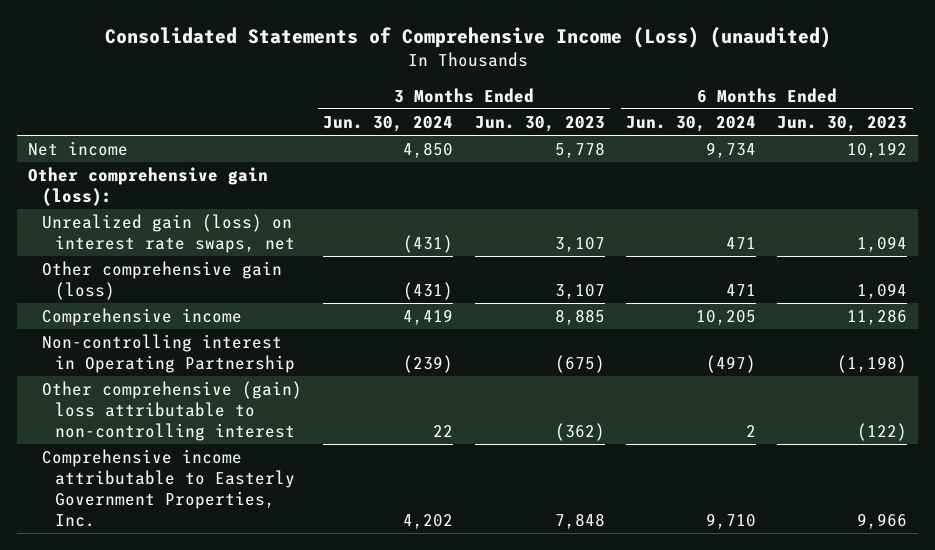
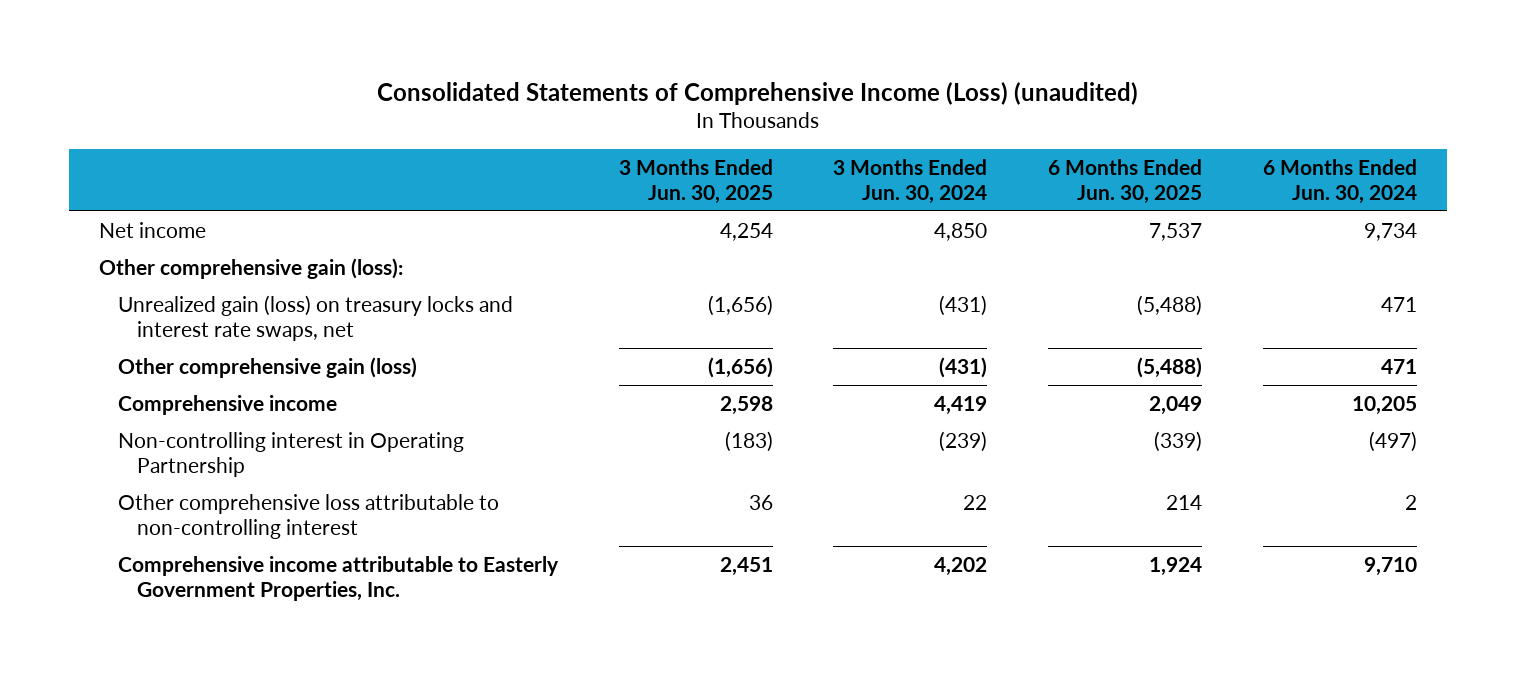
[474,115,605,132] Jun. 30, 2023 -> none
[777,115,908,132] Jun. 30, 2023 -> none
none -> [618,159,773,204] 3 Months Ended Jun. 30, 2025
none -> [1048,159,1203,204] 6 Months Ended Jun. 30, 2025
[41,213,296,253] Unrealized gain (loss) on interest rate swaps, net -> [118,295,514,341] Unrealized gain (loss) on treasury locks and interest rate swaps, net
[41,380,302,441] Other comprehensive (gain) loss attributable to non-controlling interest -> [118,494,500,539] Other comprehensive loss attributable to non-controlling interest

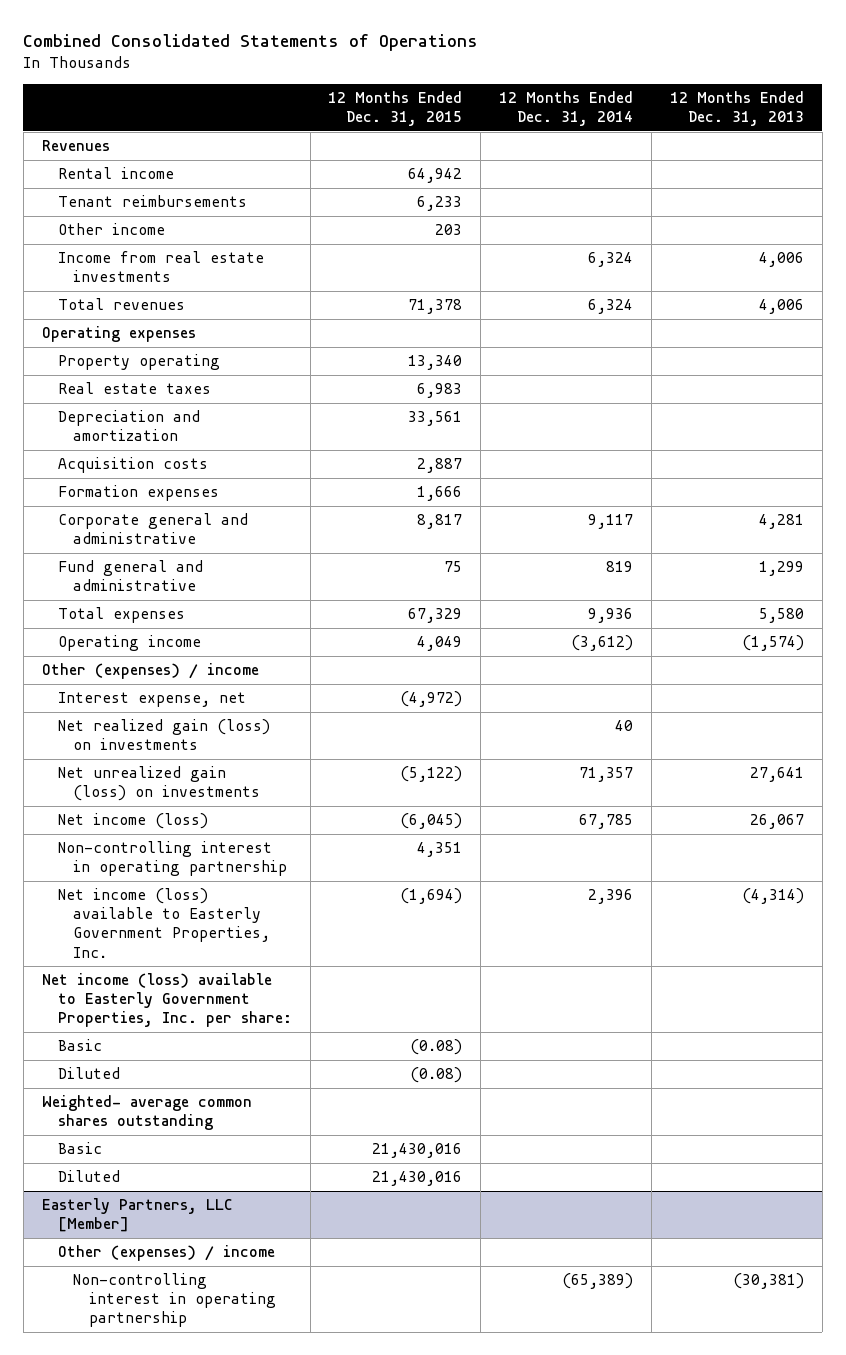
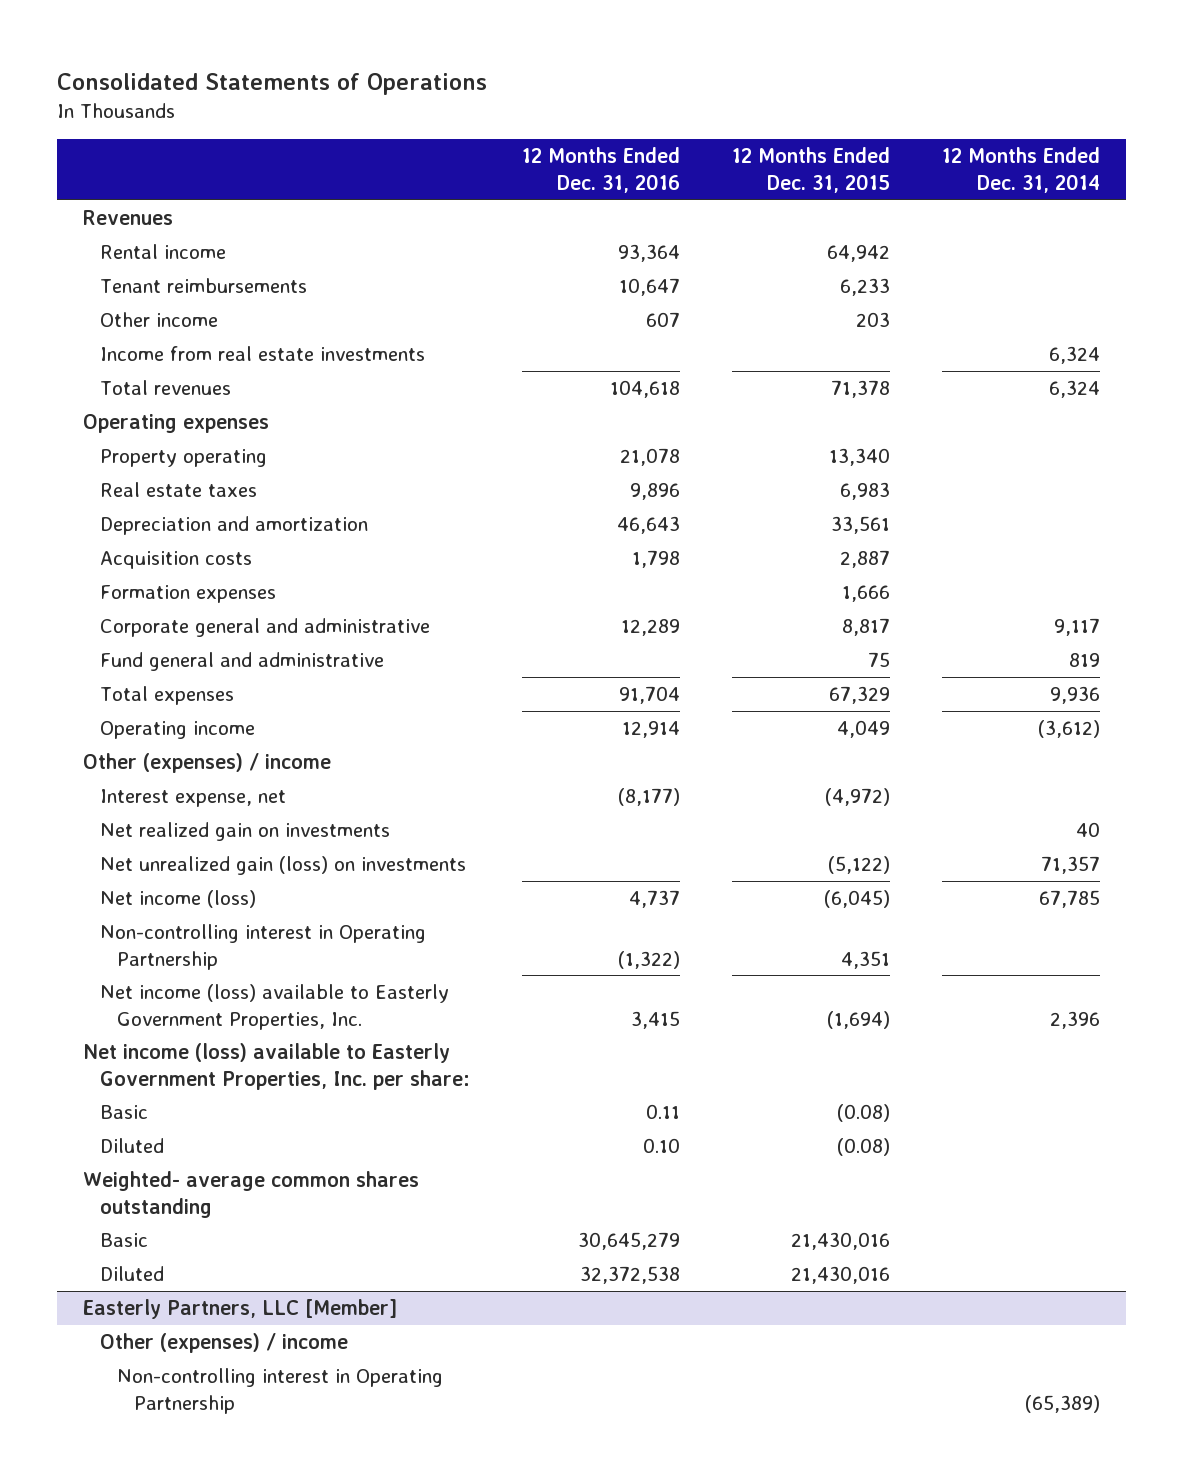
[23,34,479,52] Combined Consolidated Statements of Operations -> [57,72,488,95] Consolidated Statements of Operations
[669,90,804,126] 12 Months Ended Dec. 31, 2013 -> none
none -> [522,147,681,193] 12 Months Ended Dec. 31, 2016
[57,719,270,751] Net realized gain (loss) on investments -> [100,822,391,842] Net realized gain on investments
[57,841,288,877] Non-controlling interest in operating partnership -> [100,924,427,970] Non-controlling interest in Operating Partnership
[73,1273,277,1328] Non-controlling interest in operating partnership -> [116,1368,443,1414] Non-controlling interest in Operating Partnership

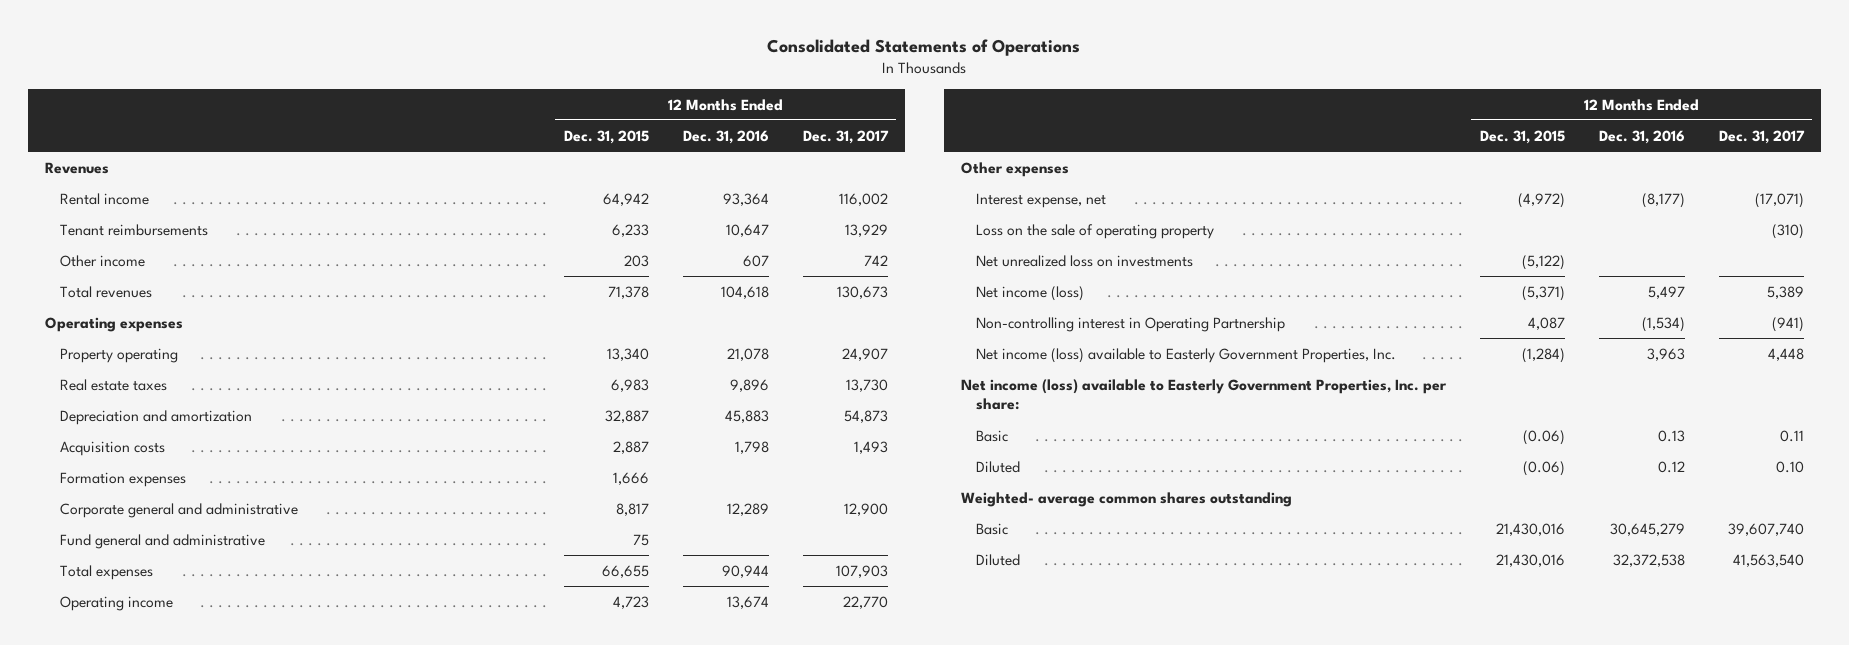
[942,147,1101,193] 12 Months Ended Dec. 31, 2014 -> none
none -> [802,129,889,144] Dec. 31, 2017
[100,346,426,362] Income from real estate investments -> none
[617,516,681,535] 46,643 -> [724,409,769,423] 45,883
[831,516,891,535] 33,561 -> [604,409,649,423] 32,887
[619,686,681,705] 91,704 -> [721,564,769,578] 90,944
[829,686,891,705] 67,329 -> [601,564,649,578] 66,655
[622,721,681,739] 12,914 -> [726,595,769,609] 13,674
[837,720,891,739] 4,049 -> [612,595,649,609] 4,723
[83,753,332,774] Other (expenses) / income -> [960,161,1069,177] Other expenses
[100,822,391,842] Net realized gain on investments -> none
none -> [976,223,1215,239] Loss on the sale of operating property
[100,856,467,876] Net unrealized gain (loss) on investments -> [976,254,1194,267] Net unrealized loss on investments
[629,890,681,909] 4,737 -> [1647,285,1685,299] 5,497
[824,890,891,909] (6,045) -> [1521,285,1565,301] (5,371)
[618,950,681,969] (1,322) -> [1641,316,1685,332] (1,534)
[841,950,891,969] 4,351 -> [1527,316,1565,330] 4,087
[631,1010,681,1029] 3,415 -> [1646,347,1685,361] 3,963
[827,1010,891,1029] (1,694) -> [1521,347,1565,363] (1,284)
[646,1104,681,1120] 0.11 -> [1657,429,1685,442] 0.13
[837,1104,891,1123] (0.08) -> [1522,429,1565,445] (0.06)
[643,1138,681,1154] 0.10 -> [1657,460,1685,473] 0.12
[837,1138,891,1157] (0.08) -> [1522,460,1565,476] (0.06)
[83,1299,398,1320] Easterly Partners, LLC [Member] -> none
[100,1333,349,1354] Other (expenses) / income -> none
[116,1368,443,1414] Non-controlling interest in Operating Partnership -> none

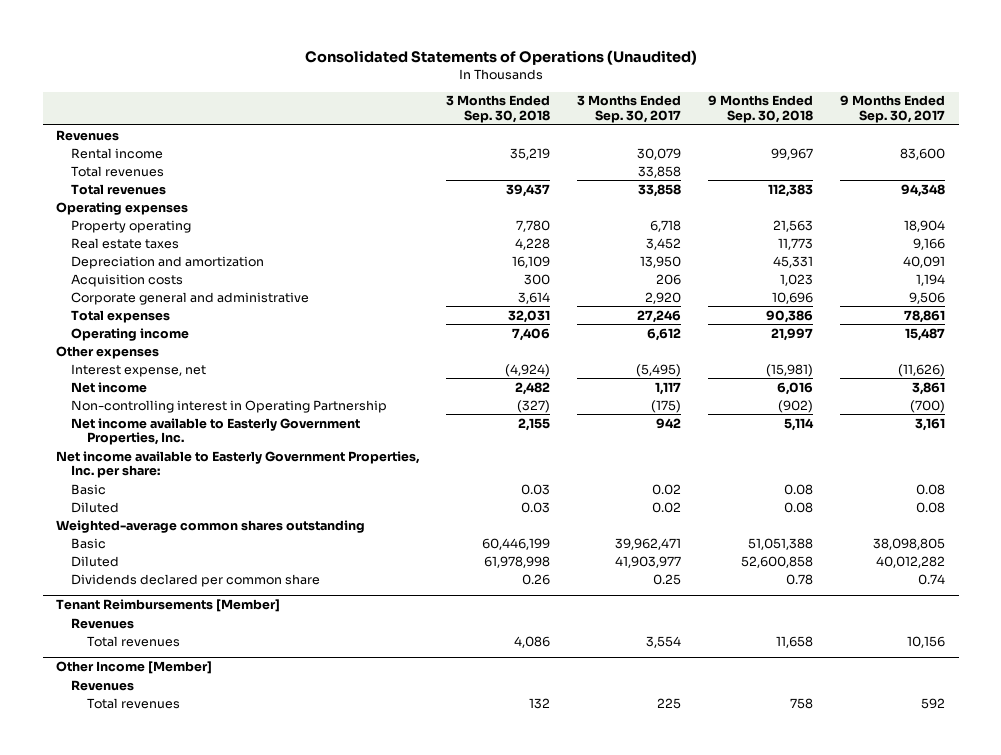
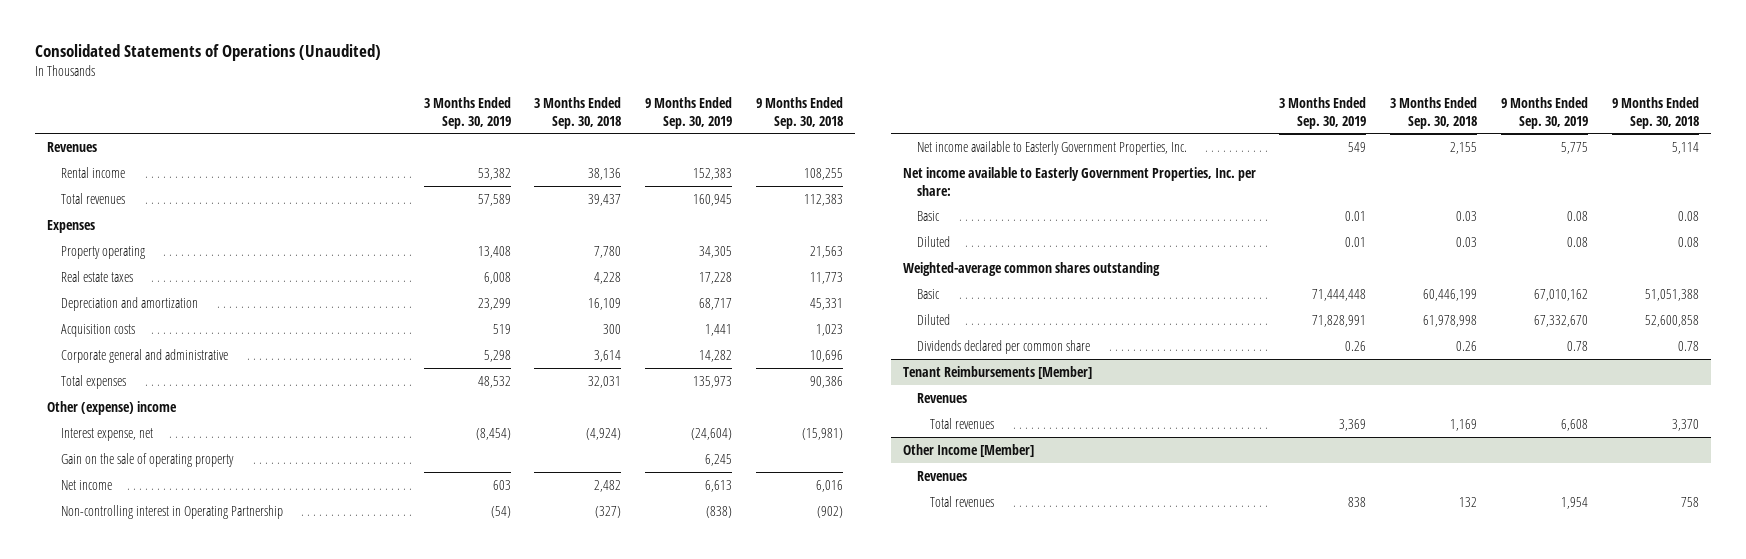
[577,95,682,123] 3 Months Ended Sep. 30, 2017 -> none
[840,95,946,123] 9 Months Ended Sep. 30, 2017 -> none
none -> [423,96,511,129] 3 Months Ended Sep. 30, 2019
none -> [645,96,733,129] 9 Months Ended Sep. 30, 2019
[71,165,165,177] Total revenues -> none
[510,147,551,160] 35,219 -> [588,167,622,180] 38,136
[771,147,814,160] 99,967 -> [804,167,844,180] 108,255
[56,201,189,215] Operating expenses -> [46,219,95,233] Expenses
[71,327,190,341] Operating income -> none
[56,345,160,359] Other expenses -> [46,400,177,415] Other (expense) income
none -> [60,452,234,467] Gain on the sale of operating property
[514,635,551,648] 4,086 -> [1450,418,1478,431] 1,169
[776,635,814,648] 11,658 -> [1672,418,1700,431] 3,370

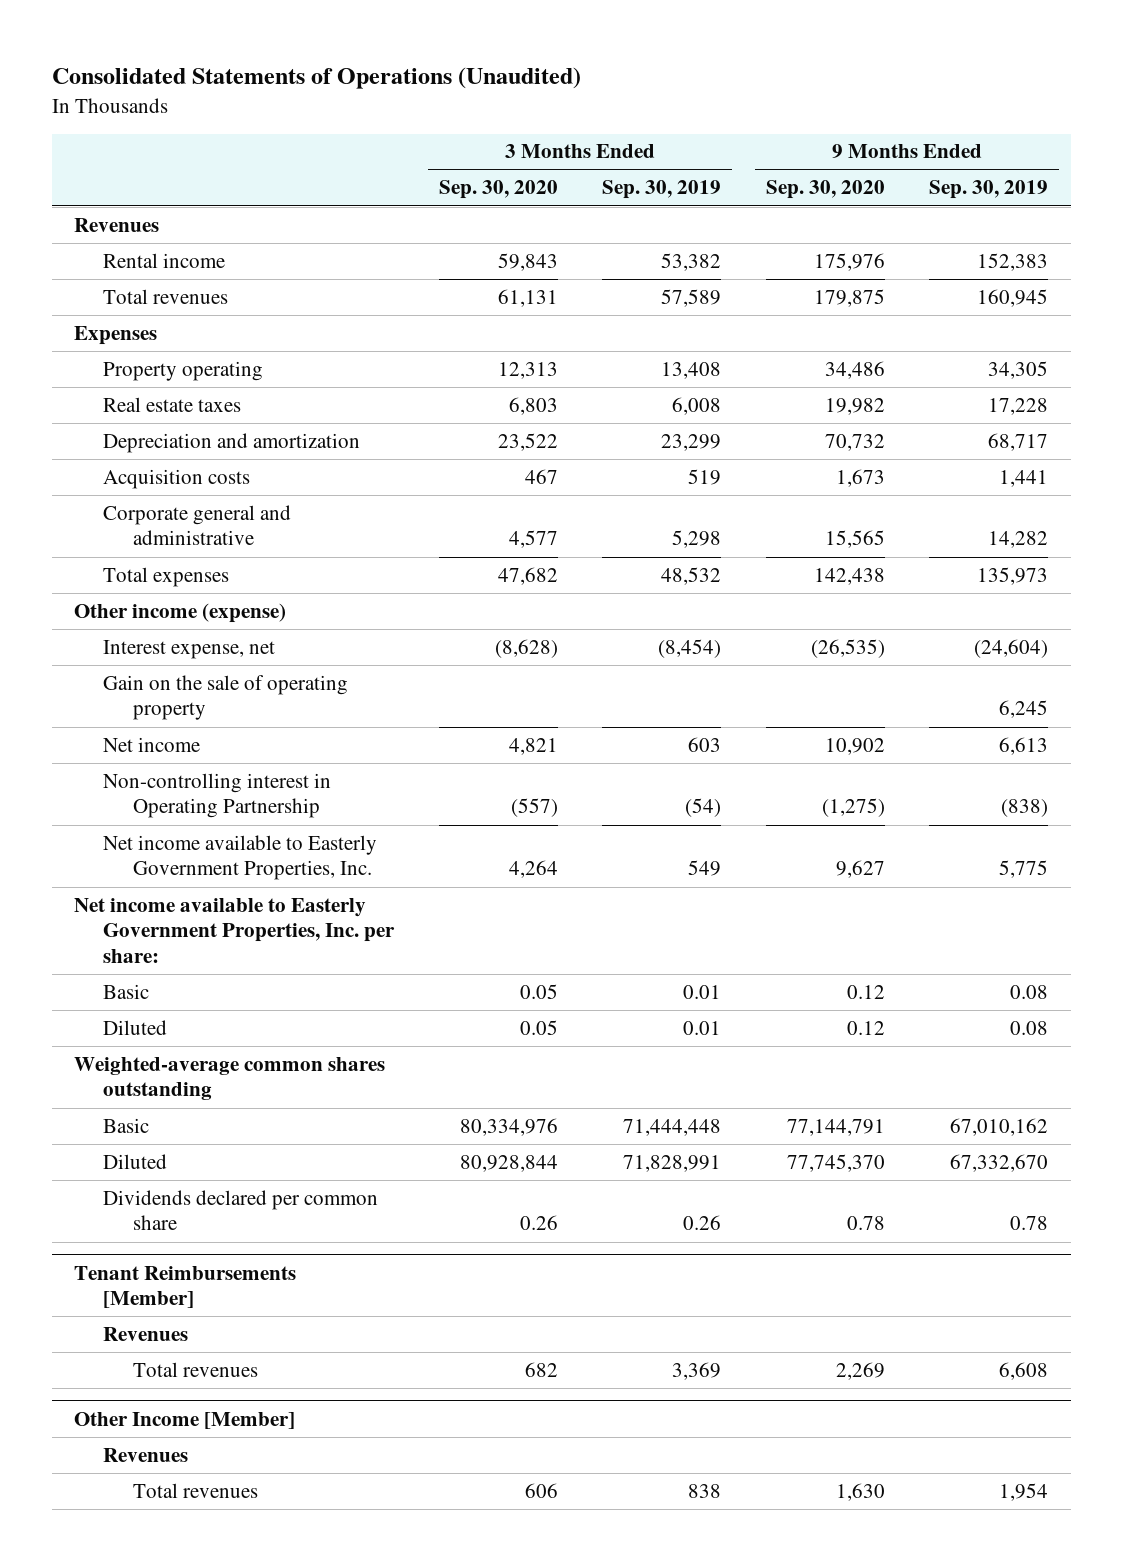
[534,96,622,129] 3 Months Ended Sep. 30, 2018 -> none
[756,96,844,129] 9 Months Ended Sep. 30, 2018 -> none
none -> [438,180,558,200] Sep. 30, 2020
none -> [765,180,885,200] Sep. 30, 2020
[46,400,177,415] Other (expense) income -> [73,602,286,623] Other income (expense)

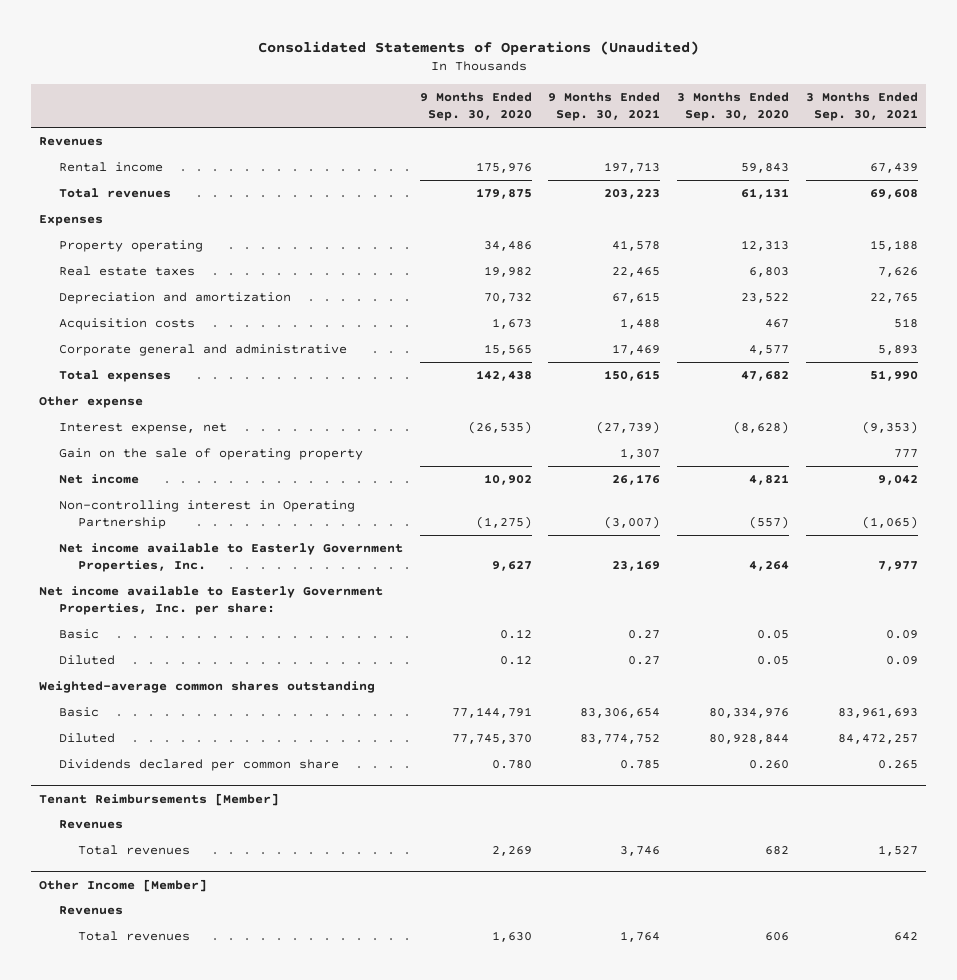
[602,180,722,200] Sep. 30, 2019 -> none
[929,180,1049,200] Sep. 30, 2019 -> none
none -> [548,91,661,122] 9 Months Ended Sep. 30, 2021
none -> [805,91,918,122] 3 Months Ended Sep. 30, 2021
[73,602,286,623] Other income (expense) -> [39,395,144,408] Other expense
[519,1215,558,1231] 0.26 -> [749,759,790,769] 0.260
[846,1216,885,1231] 0.78 -> [491,759,532,769] 0.780

